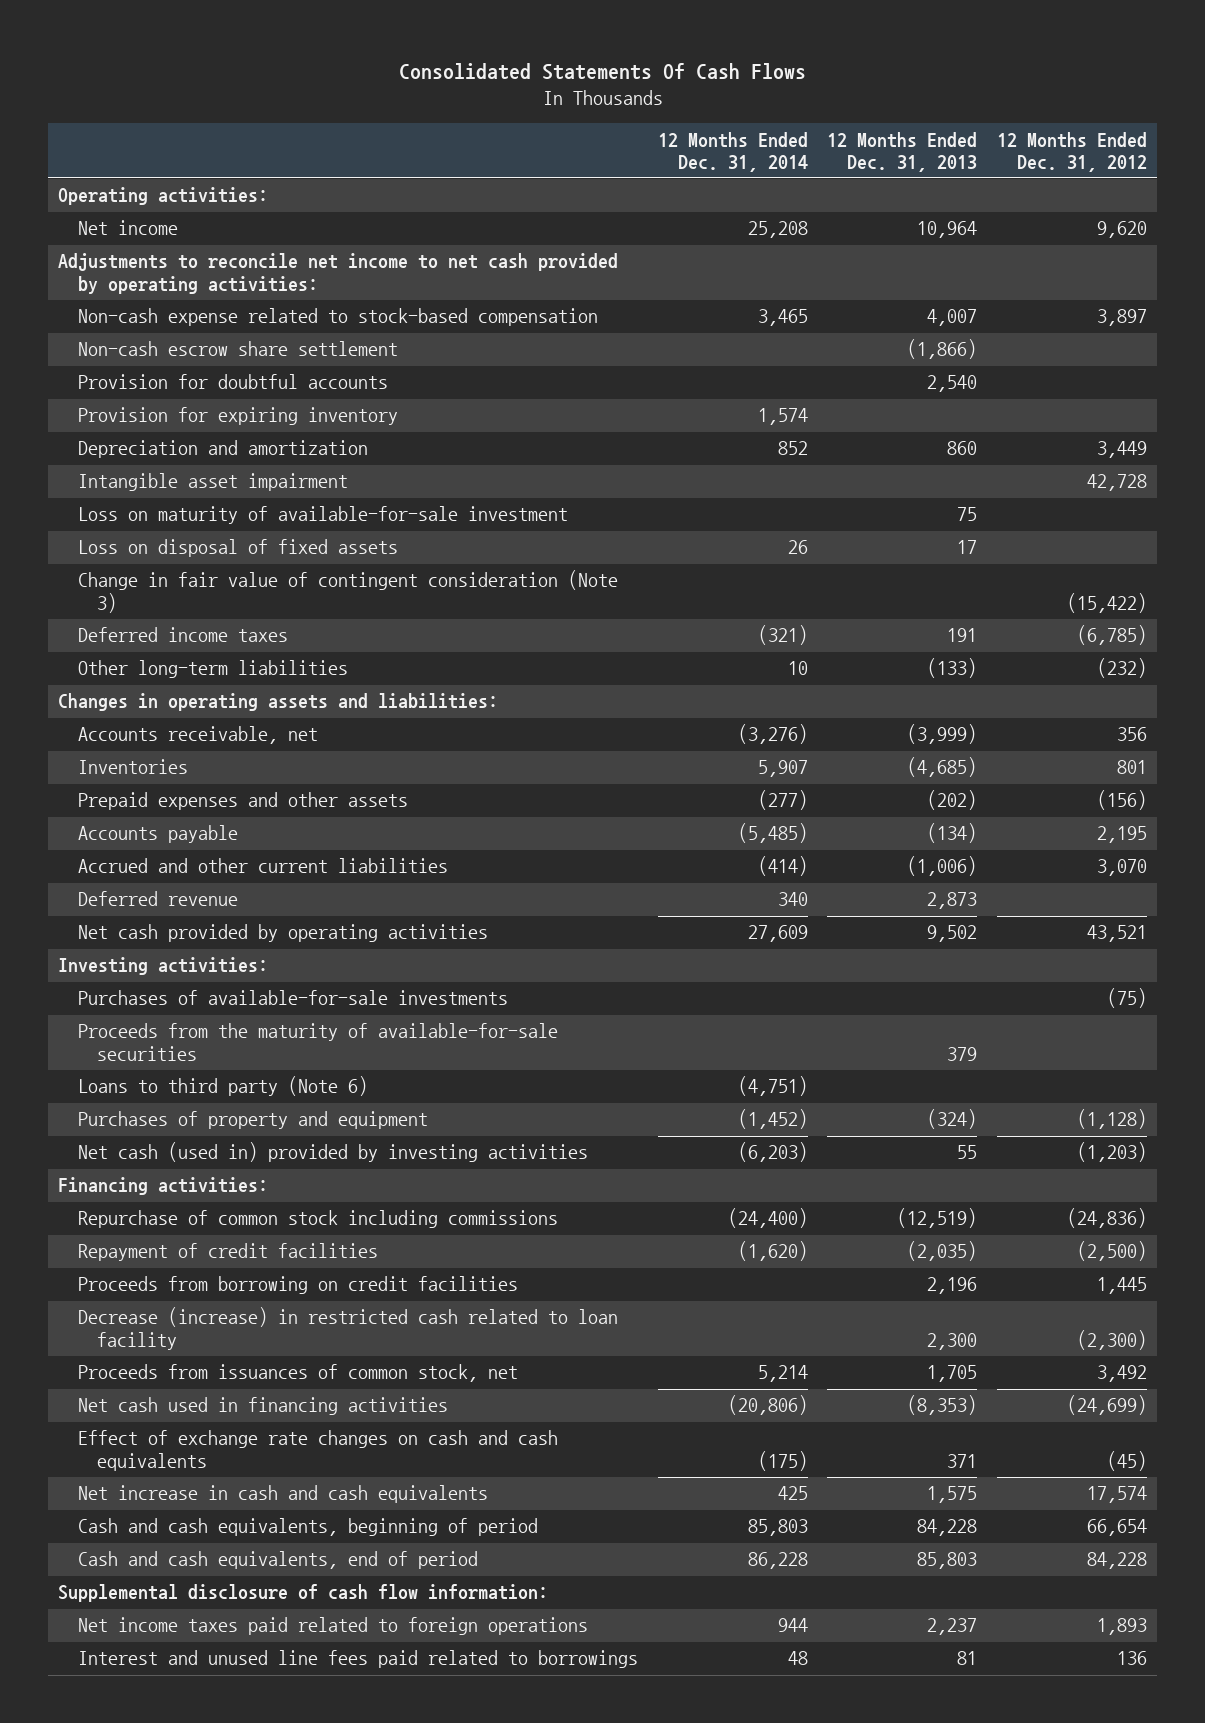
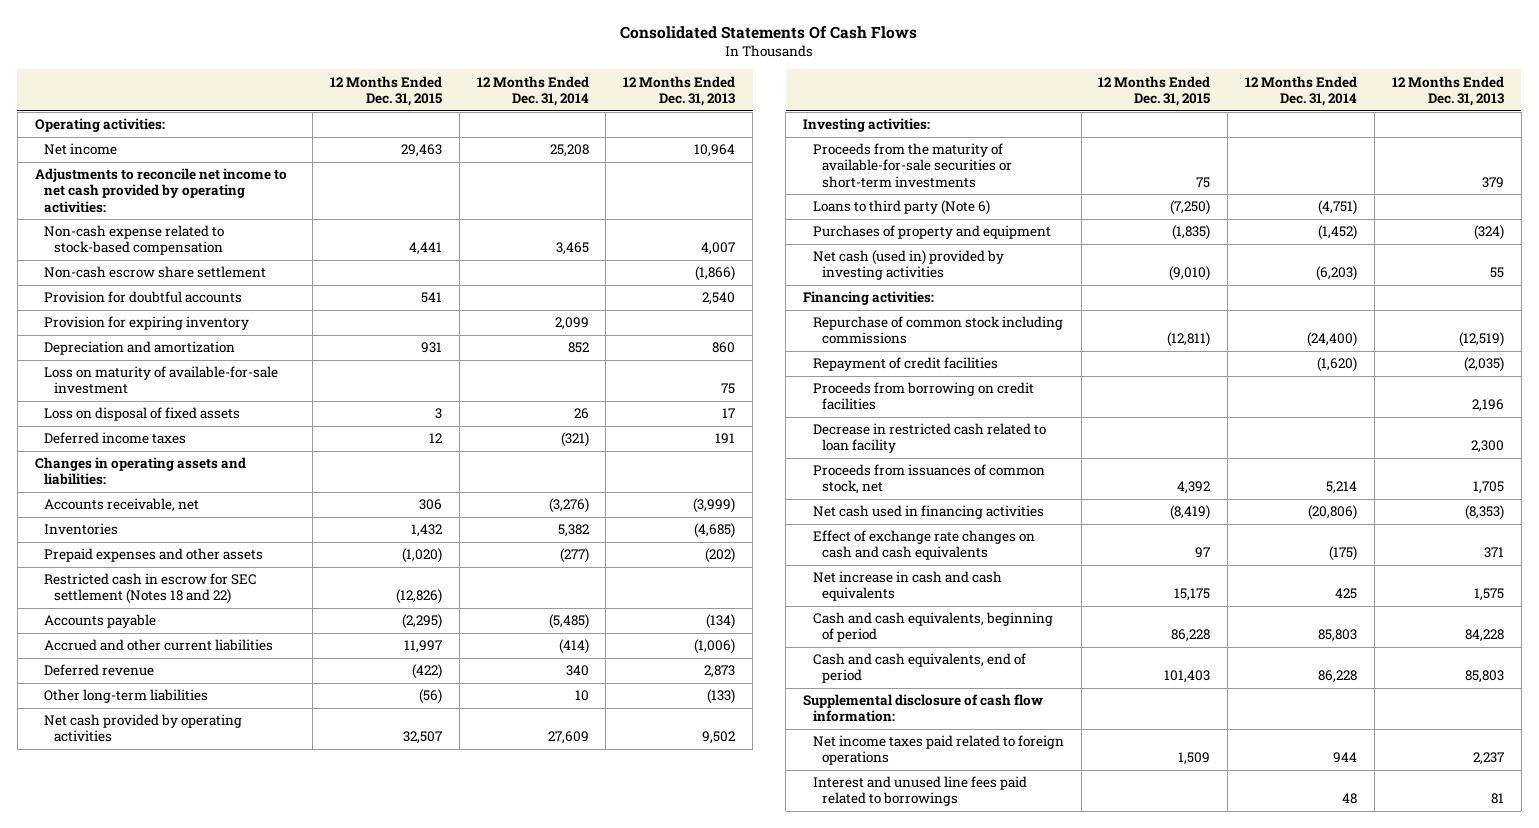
[997,131,1148,172] 12 Months Ended Dec. 31, 2012 -> none
none -> [329,75,442,106] 12 Months Ended Dec. 31, 2015
[757,408,808,426] 1,574 -> [554,317,589,331] 2,099
[77,473,348,492] Intangible asset impairment -> none
[77,570,618,613] Change in fair value of contingent consideration (Note 3) -> none
[757,760,808,778] 5,907 -> [557,524,589,538] 5,382
none -> [44,573,258,605] Restricted cash in escrow for SEC settlement (Notes 18 and 22)
[77,660,348,679] Other long-term liabilities -> [44,689,209,704] Other long-term liabilities
[77,990,508,1006] Purchases of available-for-sale investments -> none
[77,1023,558,1061] Proceeds from the maturity of available-for-sale securities -> [812,143,1013,188] Proceeds from the maturity of available-for-sale securities or short-term investments
[77,1307,618,1350] Decrease (increase) in restricted cash related to loan facility -> [812,423,1046,454] Decrease in restricted cash related to loan facility

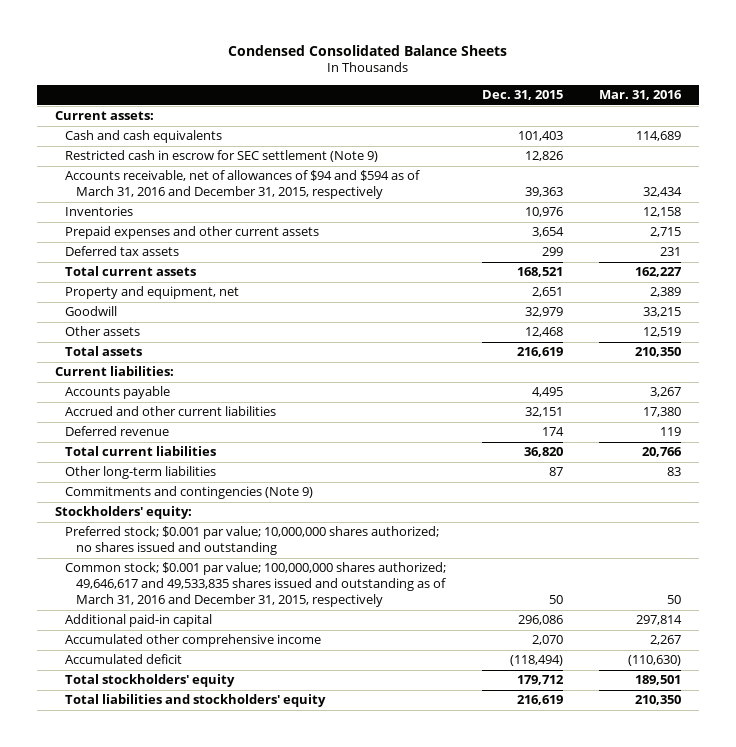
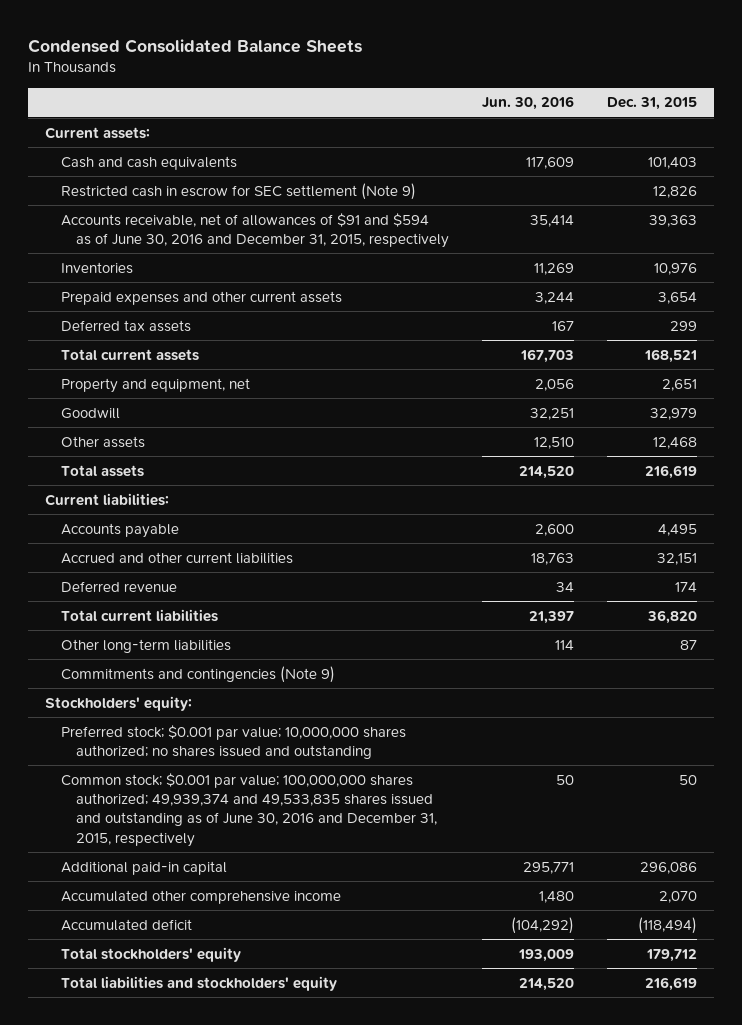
[599,90,683,101] Mar. 31, 2016 -> none
none -> [482,96,575,111] Jun. 30, 2016
[65,170,421,200] Accounts receivable, net of allowances of $94 and $594 as of March 31, 2016 and December 31, 2015, respectively -> [60,212,450,248] Accounts receivable, net of allowances of $91 and $594 as of June 30, 2016 and December 31, 2015, respectively
[65,562,447,607] Common stock; $0.001 par value; 100,000,000 shares authorized; 49,646,617 and 49,533,835 shares issued and outstanding as of March 31, 2016 and December 31, 2015, respectively -> [60,772,438,847] Common stock; $0.001 par value; 100,000,000 shares authorized; 49,939,374 and 49,533,835 shares issued and outstanding as of June 30, 2016 and December 31, 2015, respectively

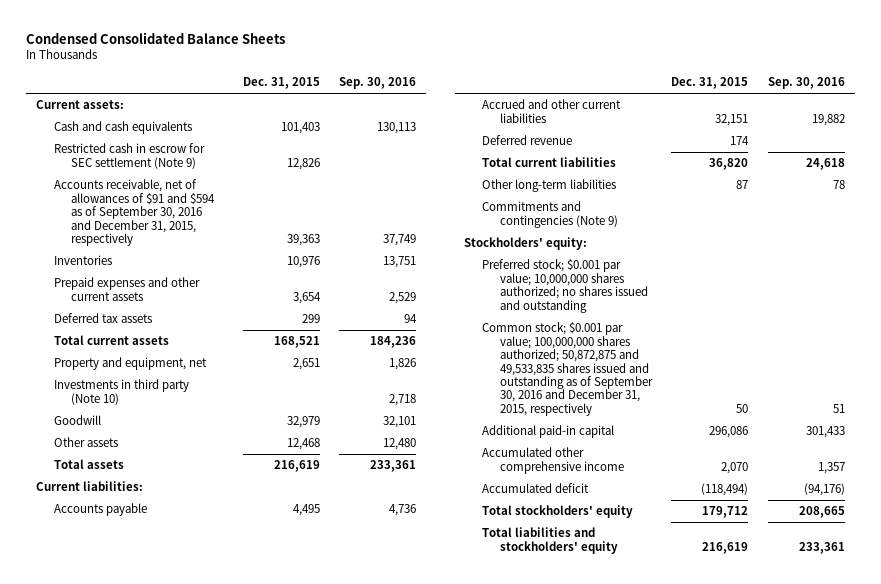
[482,96,575,111] Jun. 30, 2016 -> none
none -> [339,77,417,90] Sep. 30, 2016
[60,212,450,248] Accounts receivable, net of allowances of $91 and $594 as of June 30, 2016 and December 31, 2015, respectively -> [53,179,216,247] Accounts receivable, net of allowances of $91 and $594 as of September 30, 2016 and December 31, 2015, respectively
none -> [53,379,189,405] Investments in third party (Note 10)
[60,772,438,847] Common stock; $0.001 par value; 100,000,000 shares authorized; 49,939,374 and 49,533,835 shares issued and outstanding as of June 30, 2016 and December 31, 2015, respectively -> [482,322,653,416] Common stock; $0.001 par value; 100,000,000 shares authorized; 50,872,875 and 49,533,835 shares issued and outstanding as of September 30, 2016 and December 31, 2015, respectively

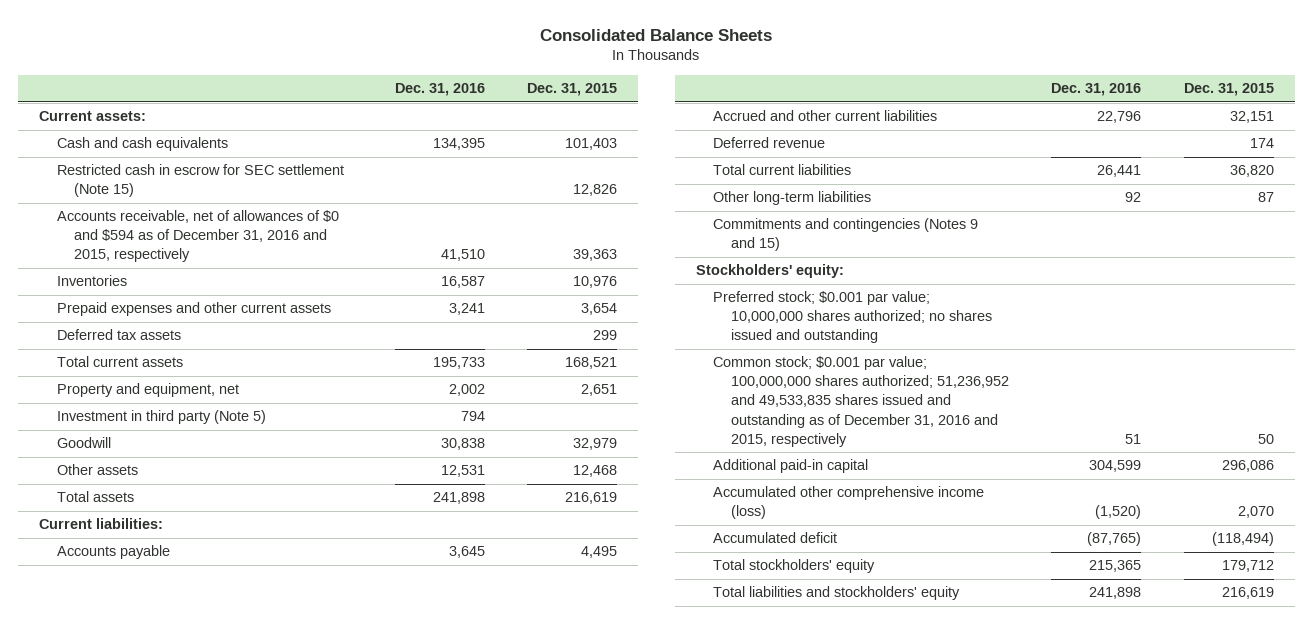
[26,31,286,44] Condensed Consolidated Balance Sheets -> [540,28,773,41] Consolidated Balance Sheets
[339,77,417,90] Sep. 30, 2016 -> none
none -> [394,83,485,97] Dec. 31, 2016
[53,143,205,169] Restricted cash in escrow for SEC settlement (Note 9) -> [56,164,344,198] Restricted cash in escrow for SEC settlement (Note 15)
[53,179,216,247] Accounts receivable, net of allowances of $91 and $594 as of September 30, 2016 and December 31, 2015, respectively -> [56,210,339,263] Accounts receivable, net of allowances of $0 and $594 as of December 31, 2016 and 2015, respectively
[53,379,189,405] Investments in third party (Note 10) -> [56,410,266,425] Investment in third party (Note 5)
[482,201,618,228] Commitments and contingencies (Note 9) -> [713,218,979,252] Commitments and contingencies (Notes 9 and 15)
[482,322,653,416] Common stock; $0.001 par value; 100,000,000 shares authorized; 50,872,875 and 49,533,835 shares issued and outstanding as of September 30, 2016 and December 31, 2015, respectively -> [713,356,1010,447] Common stock; $0.001 par value; 100,000,000 shares authorized; 51,236,952 and 49,533,835 shares issued and outstanding as of December 31, 2016 and 2015, respectively
[482,447,624,474] Accumulated other comprehensive income -> [713,486,985,520] Accumulated other comprehensive income (loss)

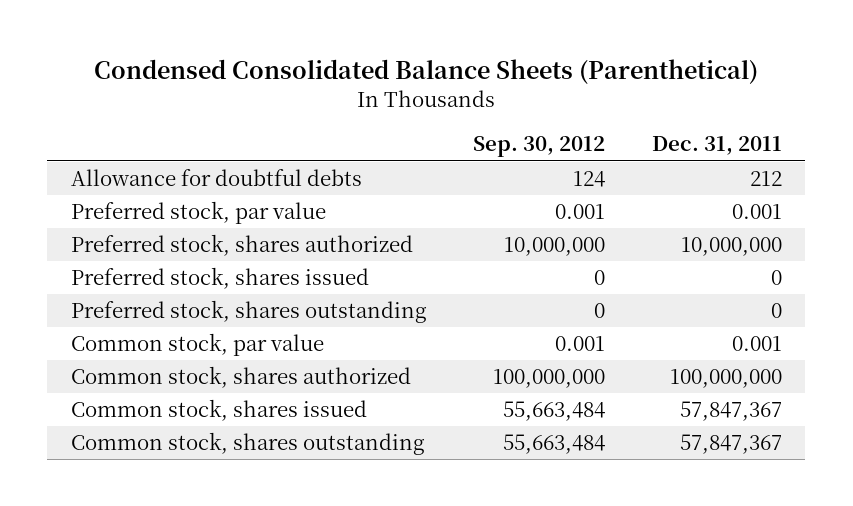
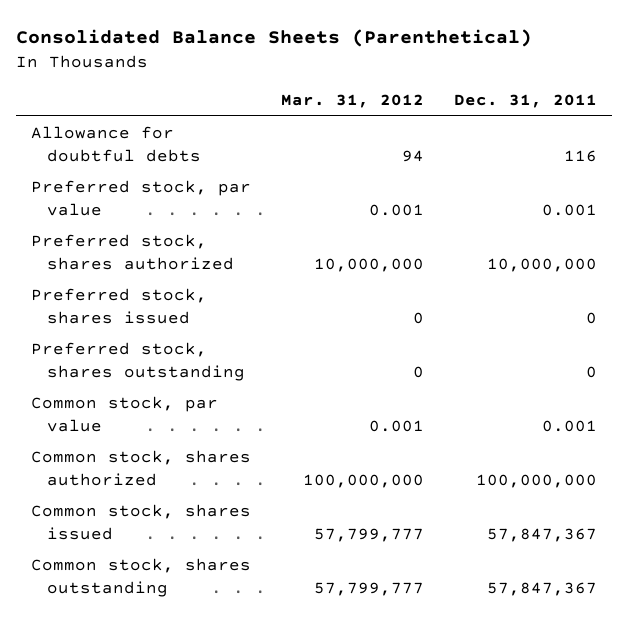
[94,59,759,85] Condensed Consolidated Balance Sheets (Parenthetical) -> [16,29,533,48] Consolidated Balance Sheets (Parenthetical)
[473,136,606,158] Sep. 30, 2012 -> none
none -> [281,94,425,109] Mar. 31, 2012
[750,171,783,187] 212 -> [564,149,598,162] 116

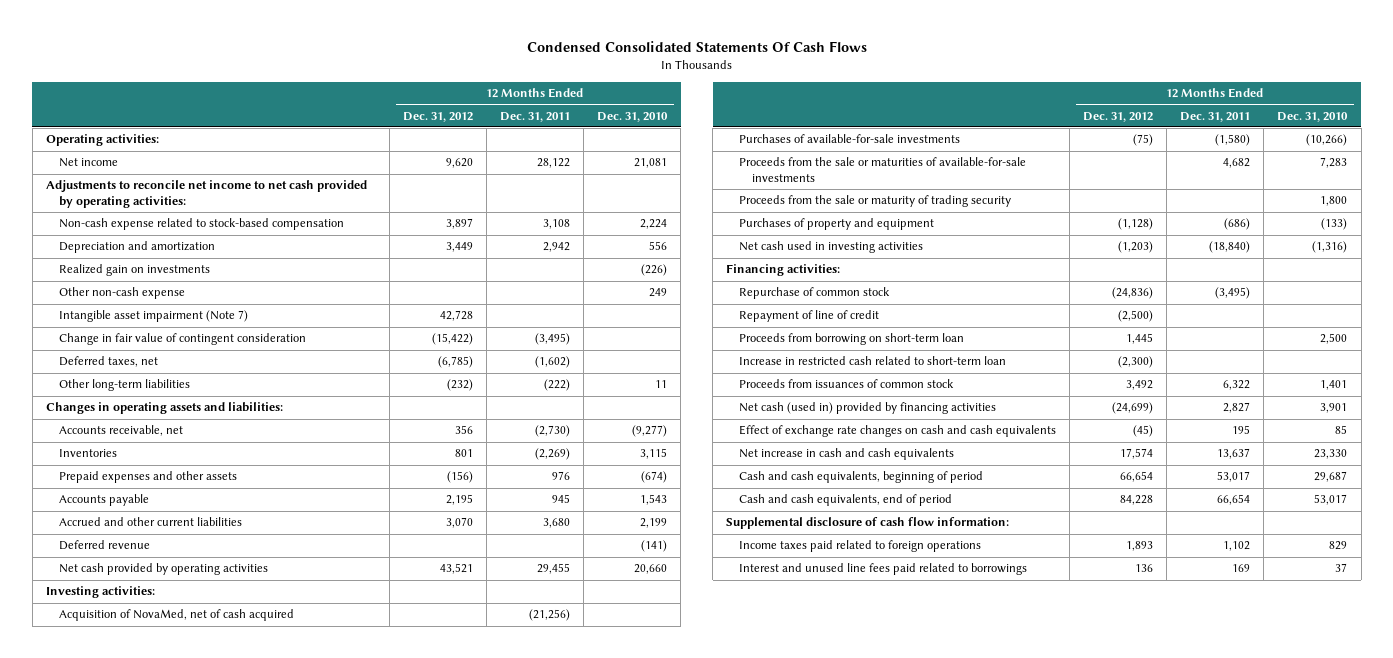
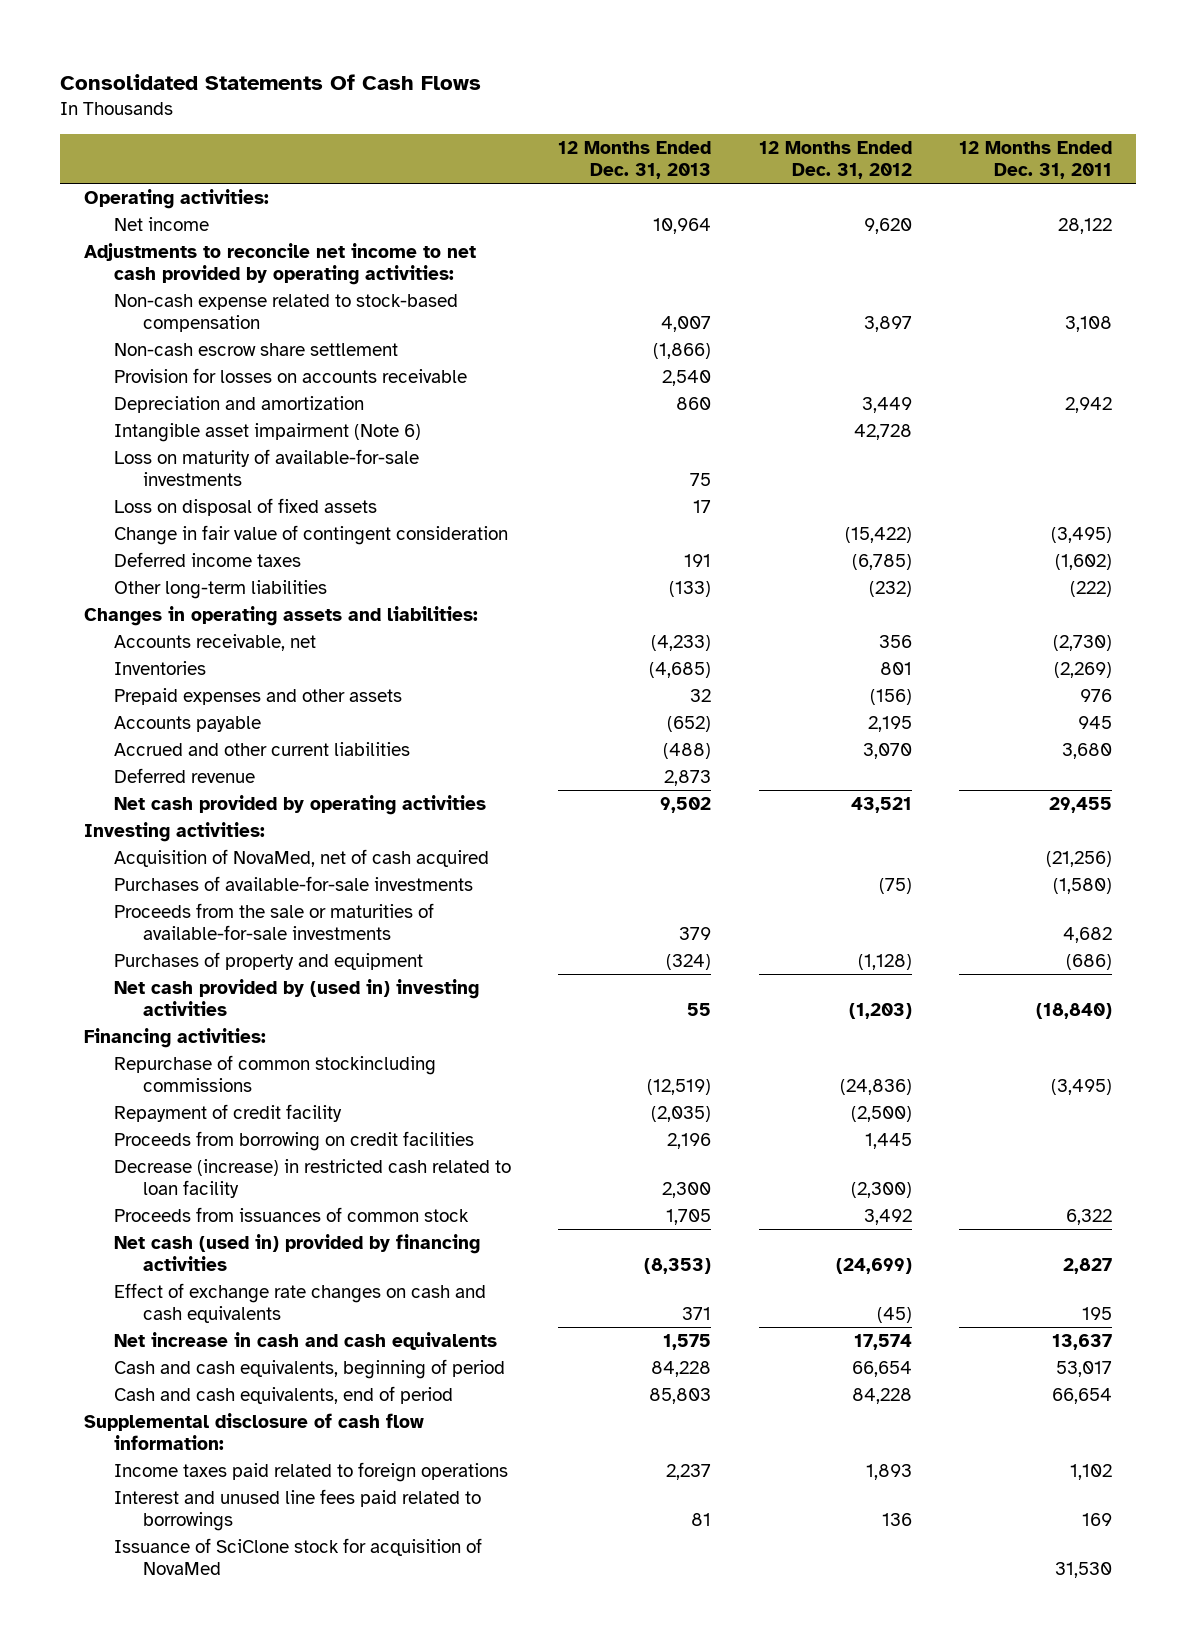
[526,40,867,52] Condensed Consolidated Statements Of Cash Flows -> [60,73,482,90] Consolidated Statements Of Cash Flows
[597,111,669,122] Dec. 31, 2010 -> none
none -> [558,141,712,180] 12 Months Ended Dec. 31, 2013
none -> [113,342,398,356] Non-cash escrow share settlement
none -> [113,367,467,383] Provision for losses on accounts receivable
[58,264,210,277] Realized gain on investments -> none
[58,287,185,300] Other non-cash expense -> none
[58,310,248,323] Intangible asset impairment (Note 7) -> [113,422,421,442] Intangible asset impairment (Note 6)
none -> [113,448,419,486] Loss on maturity of available-for-sale investments
none -> [113,497,377,516] Loss on disposal of fixed assets
[58,356,158,368] Deferred taxes, net -> [113,551,301,567] Deferred income taxes
[738,195,1011,208] Proceeds from the sale or maturity of trading security -> none
[738,241,923,254] Net cash used in investing activities -> [113,978,479,1016] Net cash provided by (used in) investing activities
[738,287,890,300] Repurchase of common stock -> [113,1054,436,1092] Repurchase of common stockincluding commissions
[738,310,879,323] Repayment of line of credit -> [113,1103,342,1122] Repayment of credit facility
[738,333,964,346] Proceeds from borrowing on short-term loan -> [113,1130,474,1151] Proceeds from borrowing on credit facilities
[738,356,1006,366] Increase in restricted cash related to short-term loan -> [113,1158,511,1198] Decrease (increase) in restricted cash related to loan facility
none -> [113,1537,482,1575] Issuance of SciClone stock for acquisition of NovaMed

